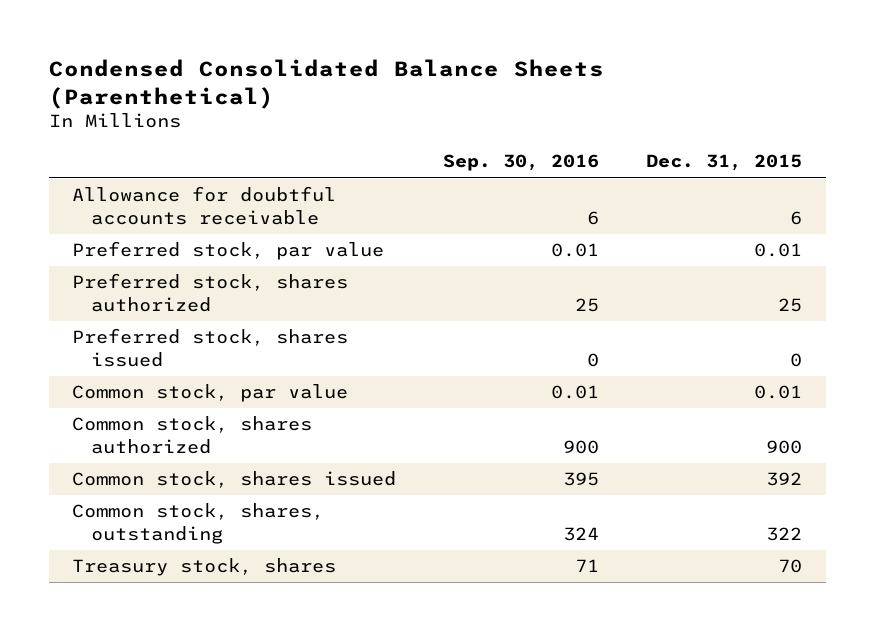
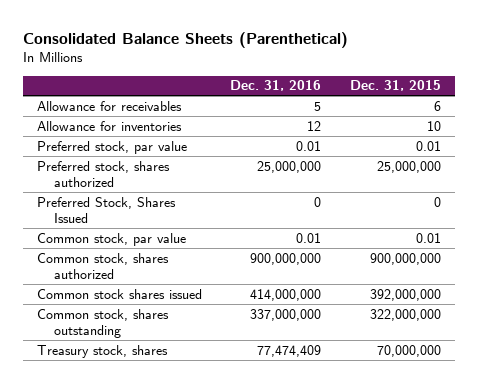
[48,59,604,109] Condensed Consolidated Balance Sheets (Parenthetical) -> [22,31,348,48] Consolidated Balance Sheets (Parenthetical)
[443,154,600,172] Sep. 30, 2016 -> none
none -> [230,80,322,92] Dec. 31, 2016
[72,186,337,225] Allowance for doubtful accounts receivable -> [37,100,183,111] Allowance for receivables
none -> [37,120,183,131] Allowance for inventories
[778,297,803,312] 25 -> [376,160,441,173] 25,000,000
[72,328,349,367] Preferred stock, shares issued -> [37,196,177,223] Preferred Stock, Shares Issued
[766,439,803,454] 900 -> [369,252,441,265] 900,000,000
[72,471,397,489] Common stock, shares issued -> [37,288,203,299] Common stock shares issued
[766,472,803,487] 392 -> [369,288,441,301] 392,000,000
[72,503,325,544] Common stock, shares, outstanding -> [37,308,170,338] Common stock, shares outstanding
[766,526,803,541] 322 -> [369,308,441,321] 322,000,000
[778,559,803,574] 70 -> [376,344,441,357] 70,000,000

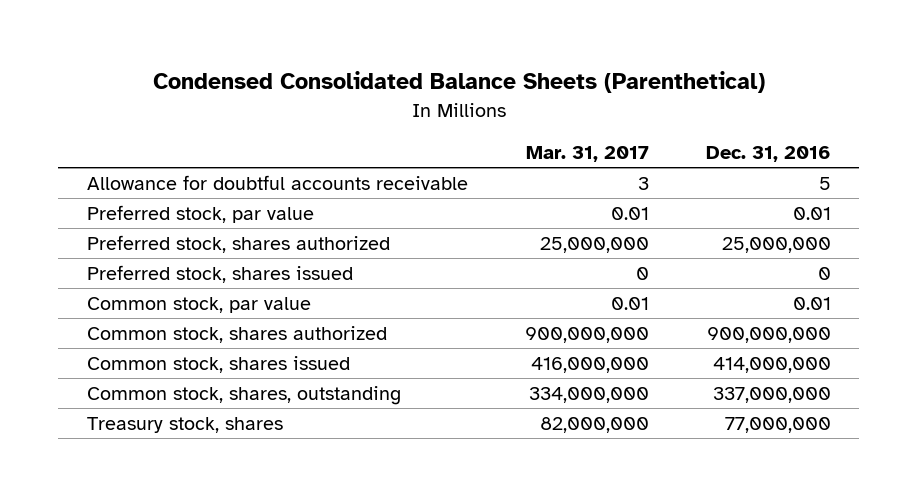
[22,31,348,48] Consolidated Balance Sheets (Parenthetical) -> [152,71,765,94] Condensed Consolidated Balance Sheets (Parenthetical)
[349,80,441,92] Dec. 31, 2015 -> none
none -> [525,145,649,162] Mar. 31, 2017
[37,120,183,131] Allowance for inventories -> none
[37,100,183,111] Allowance for receivables -> [86,175,468,191] Allowance for doubtful accounts receivable
[37,196,177,223] Preferred Stock, Shares Issued -> [86,265,353,284] Preferred stock, shares issued
[37,288,203,299] Common stock shares issued -> [86,356,350,374] Common stock, shares issued
[37,308,170,338] Common stock, shares outstanding -> [86,386,401,406] Common stock, shares, outstanding
[257,344,322,357] 77,474,409 -> [724,417,831,434] 77,000,000

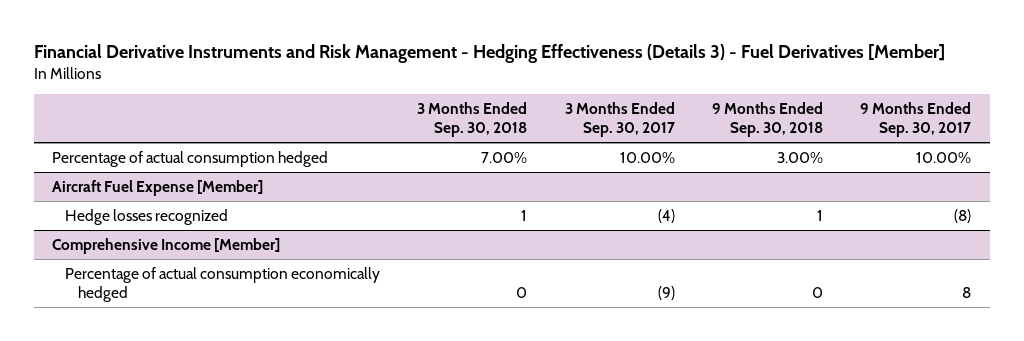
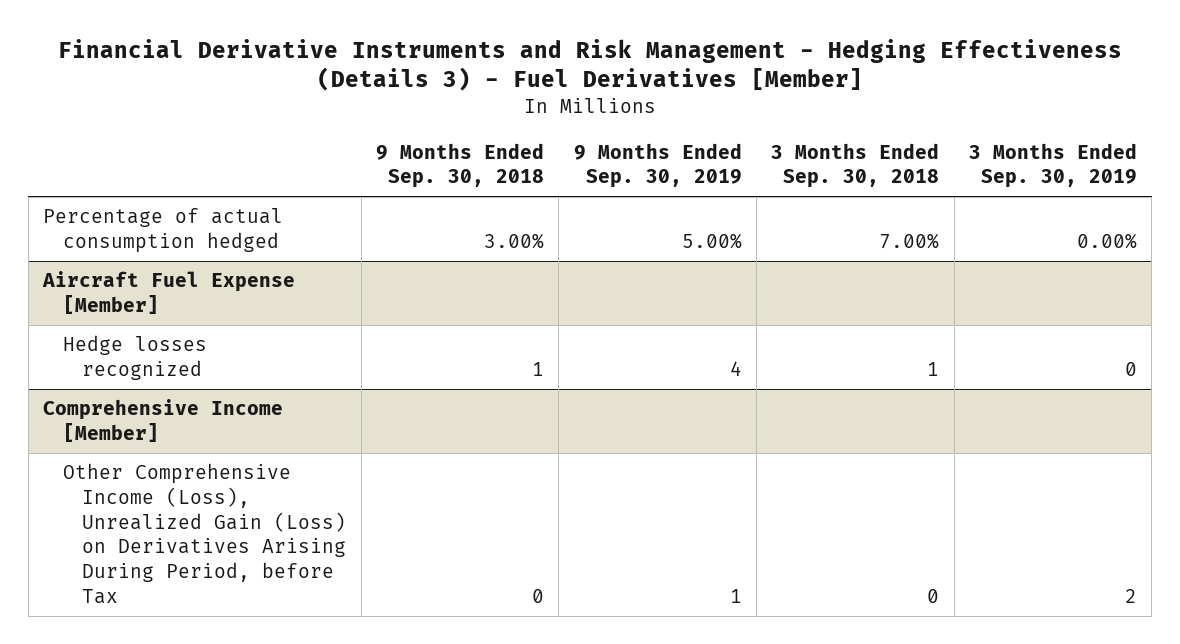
[564,102,675,137] 3 Months Ended Sep. 30, 2017 -> none
[860,102,972,137] 9 Months Ended Sep. 30, 2017 -> none
none -> [573,142,742,189] 9 Months Ended Sep. 30, 2019
none -> [968,142,1137,189] 3 Months Ended Sep. 30, 2019
[65,267,381,302] Percentage of actual consumption economically hedged -> [62,463,347,604] Other Comprehensive Income (Loss), Unrealized Gain (Loss) on Derivatives Arising During Period, before Tax

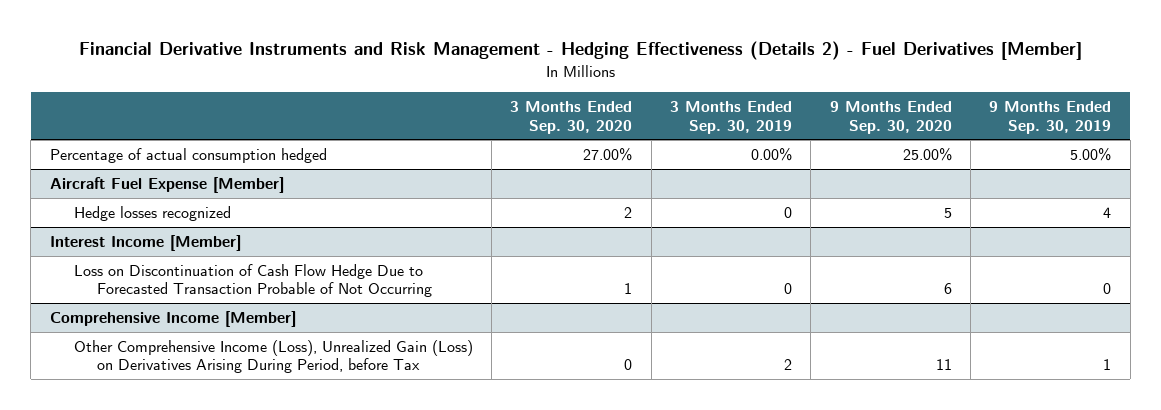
[57,38,1122,92] Financial Derivative Instruments and Risk Management - Hedging Effectiveness (Details 3) - Fuel Derivatives [Member] -> [78,41,1082,61] Financial Derivative Instruments and Risk Management - Hedging Effectiveness (Details 2) - Fuel Derivatives [Member]
[375,142,544,189] 9 Months Ended Sep. 30, 2018 -> none
[771,142,940,189] 3 Months Ended Sep. 30, 2018 -> none
none -> [510,101,633,134] 3 Months Ended Sep. 30, 2020
none -> [829,101,952,134] 9 Months Ended Sep. 30, 2020
none -> [49,234,241,251] Interest Income [Member]
none -> [73,263,433,298] Loss on Discontinuation of Cash Flow Hedge Due to Forecasted Transaction Probable of Not Occurring

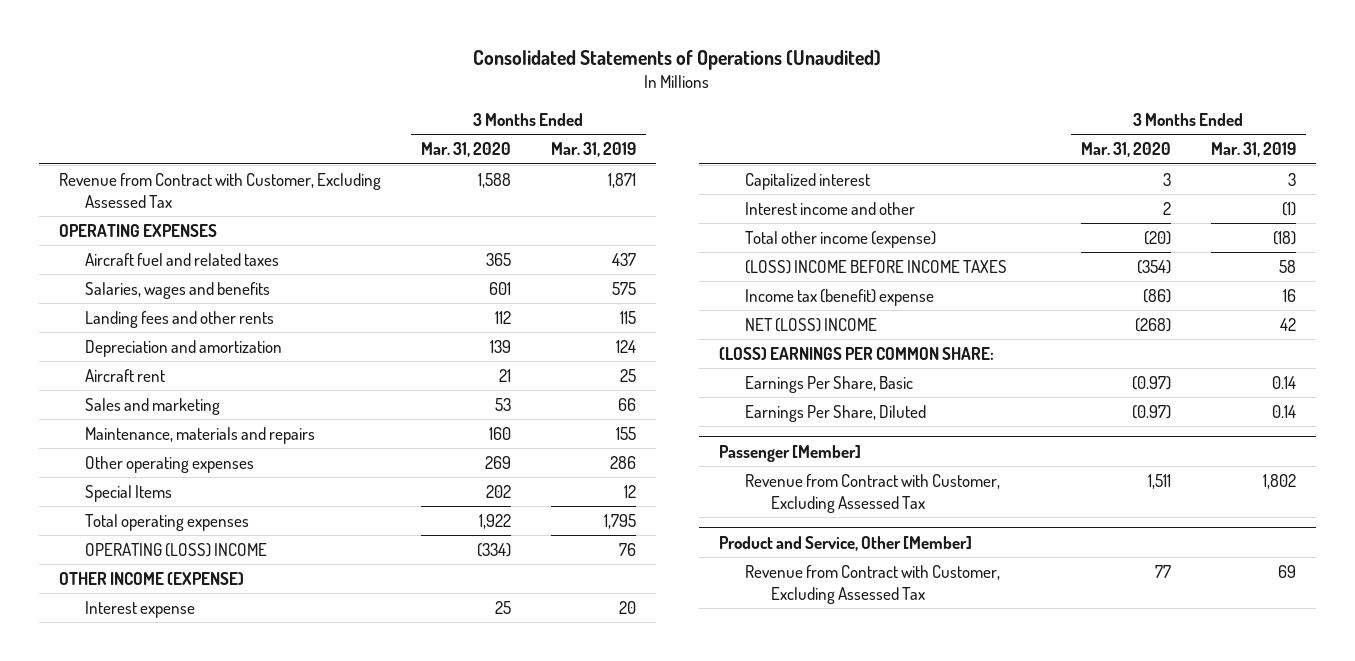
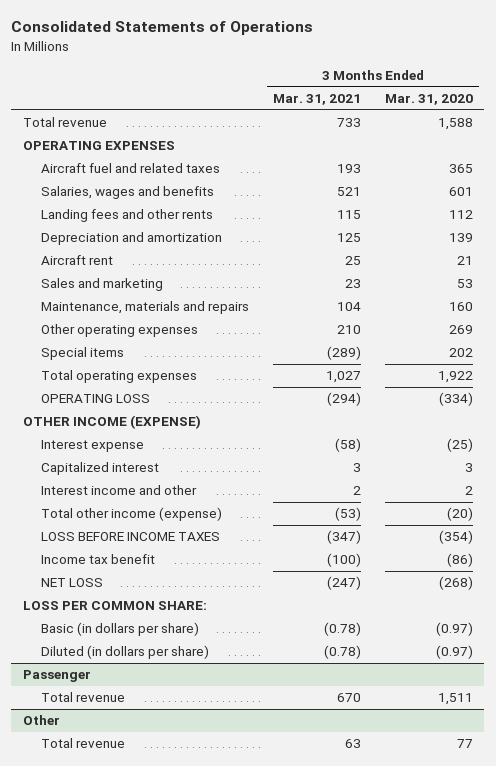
[473,50,882,71] Consolidated Statements of Operations (Unaudited) -> [11,21,314,36] Consolidated Statements of Operations
[550,142,636,158] Mar. 31, 2019 -> none
none -> [272,94,361,106] Mar. 31, 2021
[58,172,381,208] Revenue from Contract with Customer, Excluding Assessed Tax -> [23,117,108,128] Total revenue
[85,484,173,502] Special Items -> [41,347,125,361] Special items
[85,542,268,557] OPERATING (LOSS) INCOME -> [41,394,151,404] OPERATING LOSS
[494,600,511,614] 25 -> [446,438,473,453] (25)
[744,259,1007,274] (LOSS) INCOME BEFORE INCOME TAXES -> [41,532,221,542] LOSS BEFORE INCOME TAXES
[744,288,934,306] Income tax (benefit) expense -> [41,554,156,565] Income tax benefit
[744,317,877,332] NET (LOSS) INCOME -> [41,578,104,588] NET LOSS
[718,346,994,360] (LOSS) EARNINGS PER COMMON SHARE: -> [23,601,208,611] LOSS PER COMMON SHARE:
[744,375,913,393] Earnings Per Share, Basic -> [41,622,200,637] Basic (in dollars per share)
[744,404,926,422] Earnings Per Share, Diluted -> [41,645,210,660] Diluted (in dollars per share)
[718,444,861,462] Passenger [Member] -> [23,670,92,683] Passenger
[744,473,1000,513] Revenue from Contract with Customer, Excluding Assessed Tax -> [41,692,126,703] Total revenue
[718,535,972,551] Product and Service, Other [Member] -> [23,715,61,726] Other
[744,564,1000,604] Revenue from Contract with Customer, Excluding Assessed Tax -> [41,738,126,749] Total revenue

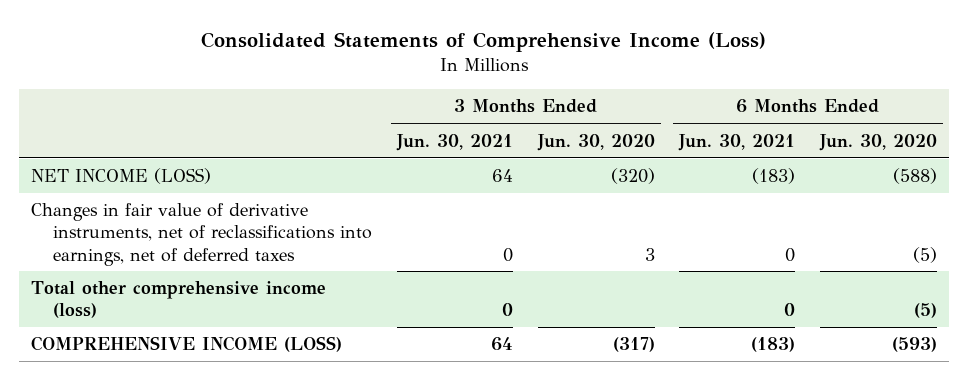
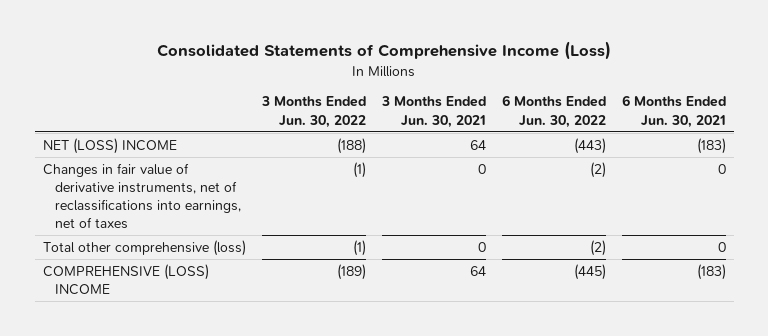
[536,133,655,151] Jun. 30, 2020 -> none
[818,133,937,151] Jun. 30, 2020 -> none
none -> [260,96,366,128] 3 Months Ended Jun. 30, 2022
none -> [501,95,606,128] 6 Months Ended Jun. 30, 2022
[31,168,212,185] NET INCOME (LOSS) -> [42,137,177,154] NET (LOSS) INCOME
[31,203,373,266] Changes in fair value of derivative instruments, net of reclassifications into earnings, net of deferred taxes -> [42,162,242,230] Changes in fair value of derivative instruments, net of reclassifications into earnings, net of taxes
[31,281,327,319] Total other comprehensive income (loss) -> [42,239,246,256] Total other comprehensive (loss)
[31,336,343,353] COMPREHENSIVE INCOME (LOSS) -> [42,263,209,295] COMPREHENSIVE (LOSS) INCOME

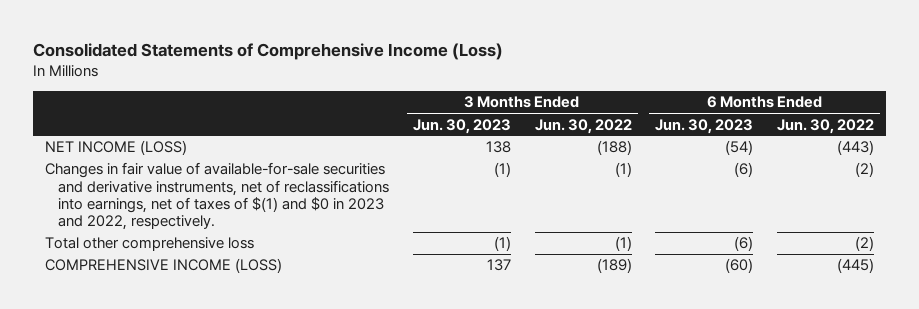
[380,96,486,128] 3 Months Ended Jun. 30, 2021 -> none
[621,95,726,128] 6 Months Ended Jun. 30, 2021 -> none
none -> [412,118,511,134] Jun. 30, 2023
none -> [655,118,754,134] Jun. 30, 2023
[42,137,177,154] NET (LOSS) INCOME -> [44,140,187,156] NET INCOME (LOSS)
[42,162,242,230] Changes in fair value of derivative instruments, net of reclassifications into earnings, net of taxes -> [44,162,389,231] Changes in fair value of available-for-sale securities and derivative instruments, net of reclassifications into earnings, net of taxes of $(1) and $0 in 2023 and 2022, respectively.
[42,239,246,256] Total other comprehensive (loss) -> [44,237,254,252] Total other comprehensive loss
[42,263,209,295] COMPREHENSIVE (LOSS) INCOME -> [44,258,282,274] COMPREHENSIVE INCOME (LOSS)

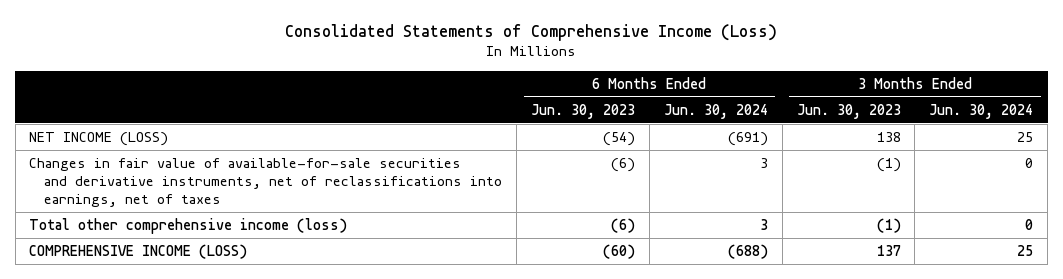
[534,118,632,134] Jun. 30, 2022 -> none
[777,118,875,134] Jun. 30, 2022 -> none
none -> [663,103,768,119] Jun. 30, 2024
none -> [929,103,1034,119] Jun. 30, 2024
[44,162,389,231] Changes in fair value of available-for-sale securities and derivative instruments, net of reclassifications into earnings, net of taxes of $(1) and $0 in 2023 and 2022, respectively. -> [29,157,503,208] Changes in fair value of available-for-sale securities and derivative instruments, net of reclassifications into earnings, net of taxes
[44,237,254,252] Total other comprehensive loss -> [29,217,348,234] Total other comprehensive income (loss)

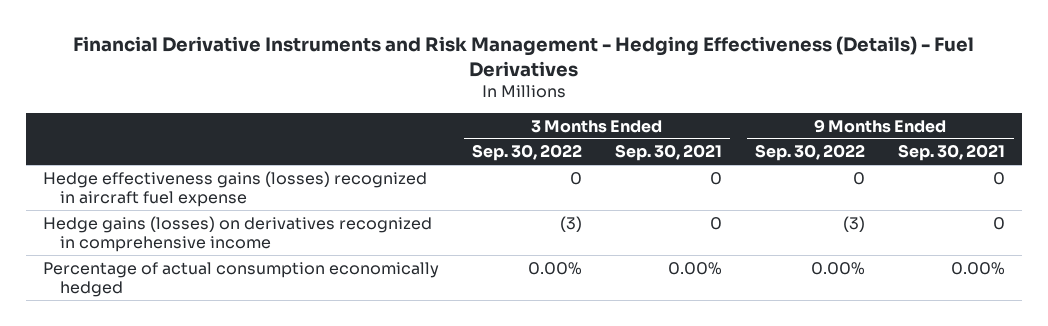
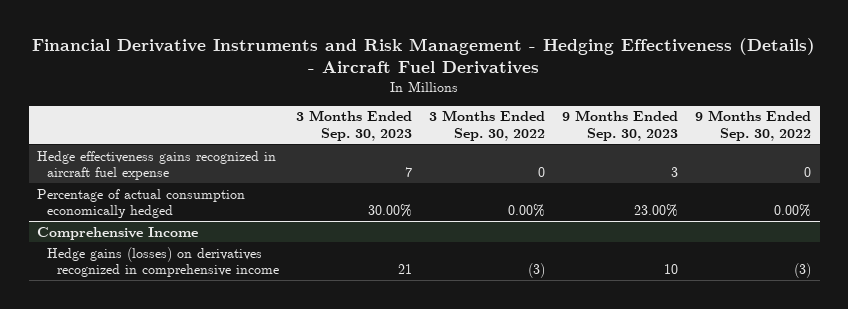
[73,35,975,77] Financial Derivative Instruments and Risk Management - Hedging Effectiveness (Details) - Fuel Derivatives -> [32,37,816,74] Financial Derivative Instruments and Risk Management - Hedging Effectiveness (Details) - Aircraft Fuel Derivatives
[615,144,723,162] Sep. 30, 2021 -> none
[898,144,1006,162] Sep. 30, 2021 -> none
none -> [296,110,413,141] 3 Months Ended Sep. 30, 2023
none -> [562,110,679,141] 9 Months Ended Sep. 30, 2023
[42,215,432,253] Hedge gains (losses) on derivatives recognized in comprehensive income -> none
[42,170,427,208] Hedge effectiveness gains (losses) recognized in aircraft fuel expense -> [37,150,277,181] Hedge effectiveness gains recognized in aircraft fuel expense
none -> [37,226,199,240] Comprehensive Income
none -> [47,246,280,278] Hedge gains (losses) on derivatives recognized in comprehensive income

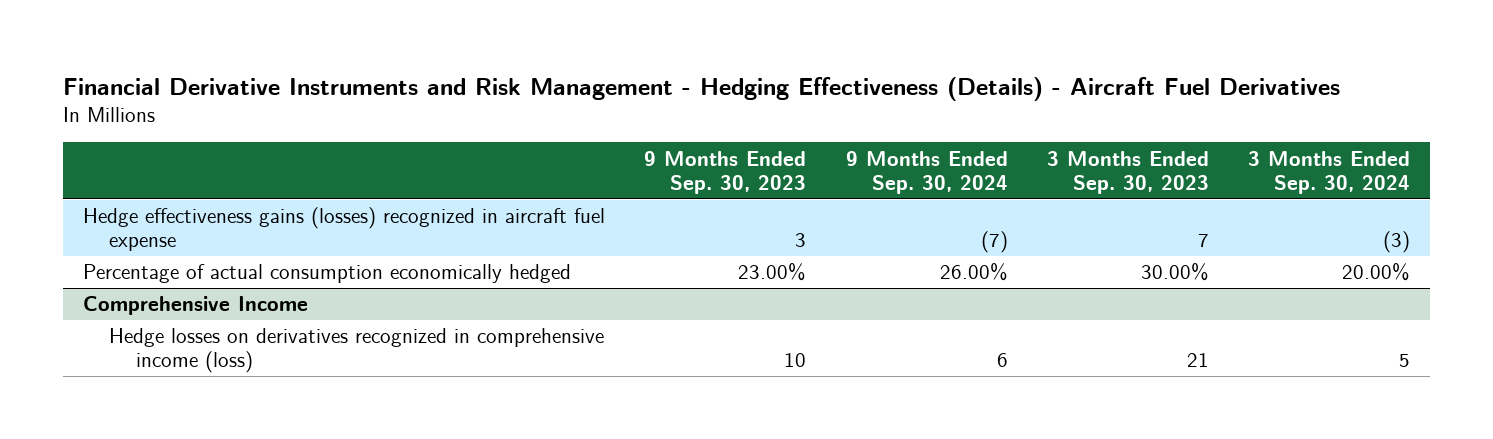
[429,110,546,141] 3 Months Ended Sep. 30, 2022 -> none
[695,110,812,141] 9 Months Ended Sep. 30, 2022 -> none
none -> [845,150,1008,194] 9 Months Ended Sep. 30, 2024
none -> [1248,150,1411,194] 3 Months Ended Sep. 30, 2024
[37,150,277,181] Hedge effectiveness gains recognized in aircraft fuel expense -> [82,207,605,252] Hedge effectiveness gains (losses) recognized in aircraft fuel expense
[47,246,280,278] Hedge gains (losses) on derivatives recognized in comprehensive income -> [109,328,605,374] Hedge losses on derivatives recognized in comprehensive income (loss)

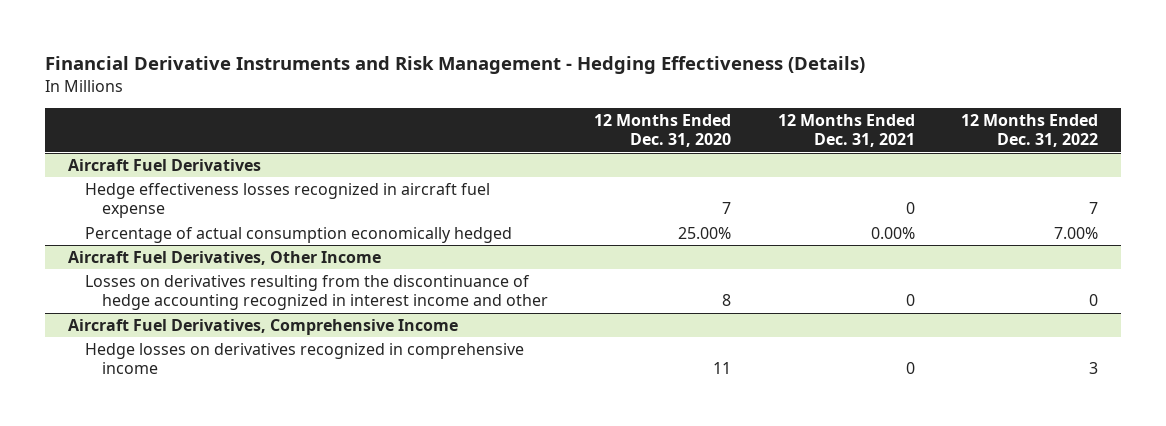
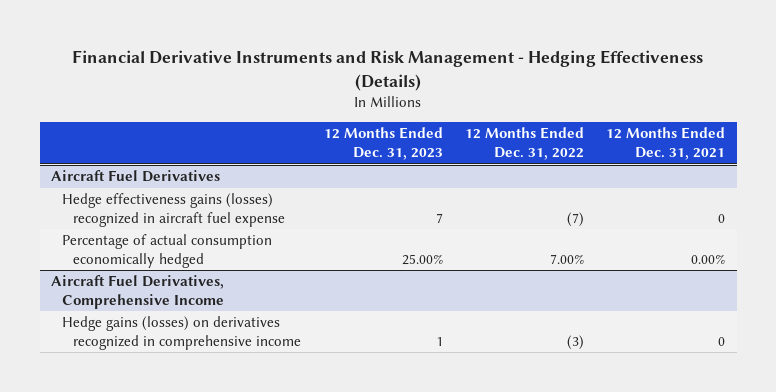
[594,113,732,148] 12 Months Ended Dec. 31, 2020 -> none
none -> [323,127,443,160] 12 Months Ended Dec. 31, 2023
[85,182,491,219] Hedge effectiveness losses recognized in aircraft fuel expense -> [62,193,286,227] Hedge effectiveness gains (losses) recognized in aircraft fuel expense
[1089,202,1099,215] 7 -> [567,211,585,227] (7)
[68,250,382,265] Aircraft Fuel Derivatives, Other Income -> none
[85,274,548,311] Losses on derivatives resulting from the discontinuance of hedge accounting recognized in interest income and other -> none
[85,342,525,375] Hedge losses on derivatives recognized in comprehensive income -> [62,316,302,350] Hedge gains (losses) on derivatives recognized in comprehensive income
[1089,362,1099,375] 3 -> [567,334,585,350] (3)

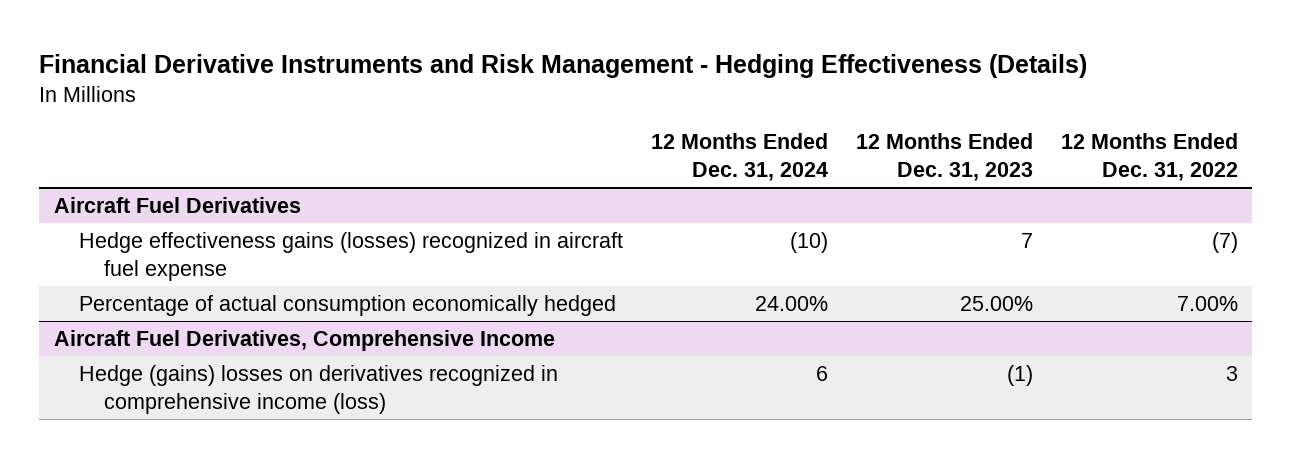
[606,127,726,160] 12 Months Ended Dec. 31, 2021 -> none
none -> [650,133,828,182] 12 Months Ended Dec. 31, 2024
[62,316,302,350] Hedge gains (losses) on derivatives recognized in comprehensive income -> [78,365,558,414] Hedge (gains) losses on derivatives recognized in comprehensive income (loss)
[435,336,443,346] 1 -> [1007,365,1034,387] (1)
[567,334,585,350] (3) -> [1226,366,1239,382] 3

